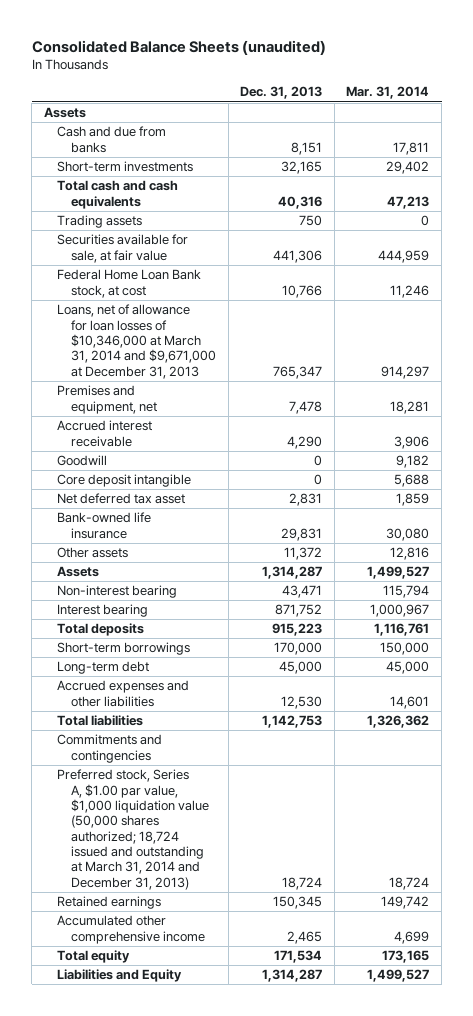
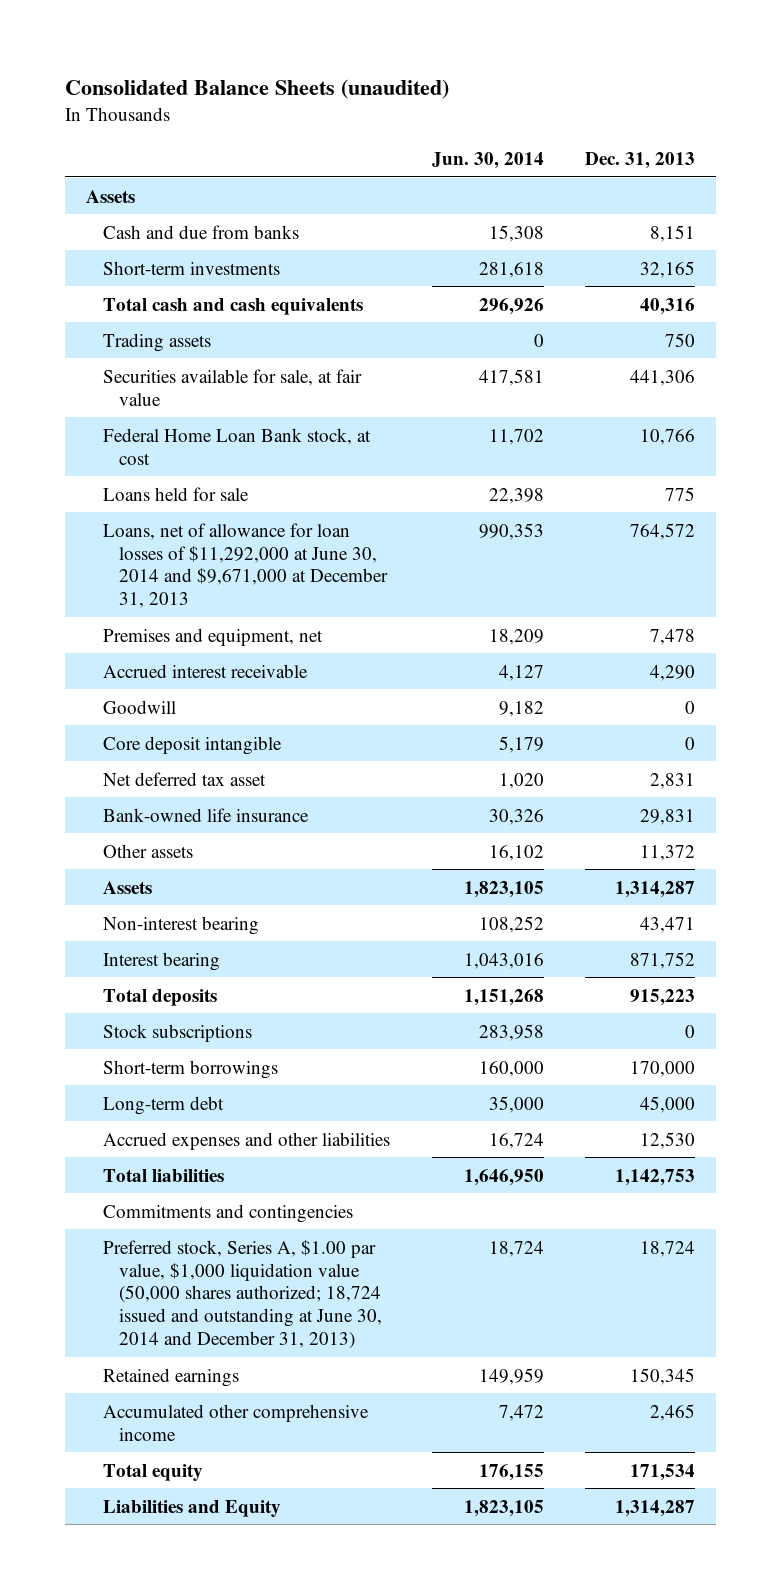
[346,86,430,100] Mar. 31, 2014 -> none
none -> [431,151,544,169] Jun. 30, 2014
none -> [102,486,249,501] Loans held for sale
[57,304,217,379] Loans, net of allowance for loan losses of $10,346,000 at March 31, 2014 and $9,671,000 at December 31, 2013 -> [102,522,389,609] Loans, net of allowance for loan losses of $11,292,000 at June 30, 2014 and $9,671,000 at December 31, 2013
[273,365,323,379] 765,347 -> [630,522,696,540] 764,572
none -> [102,1023,252,1042] Stock subscriptions
[57,769,210,890] Preferred stock, Series A, $1.00 par value, $1,000 liquidation value (50,000 shares authorized; 18,724 issued and outstanding at March 31, 2014 and December 31, 2013) -> [102,1239,383,1350] Preferred stock, Series A, $1.00 par value, $1,000 liquidation value (50,000 shares authorized; 18,724 issued and outstanding at June 30, 2014 and December 31, 2013)

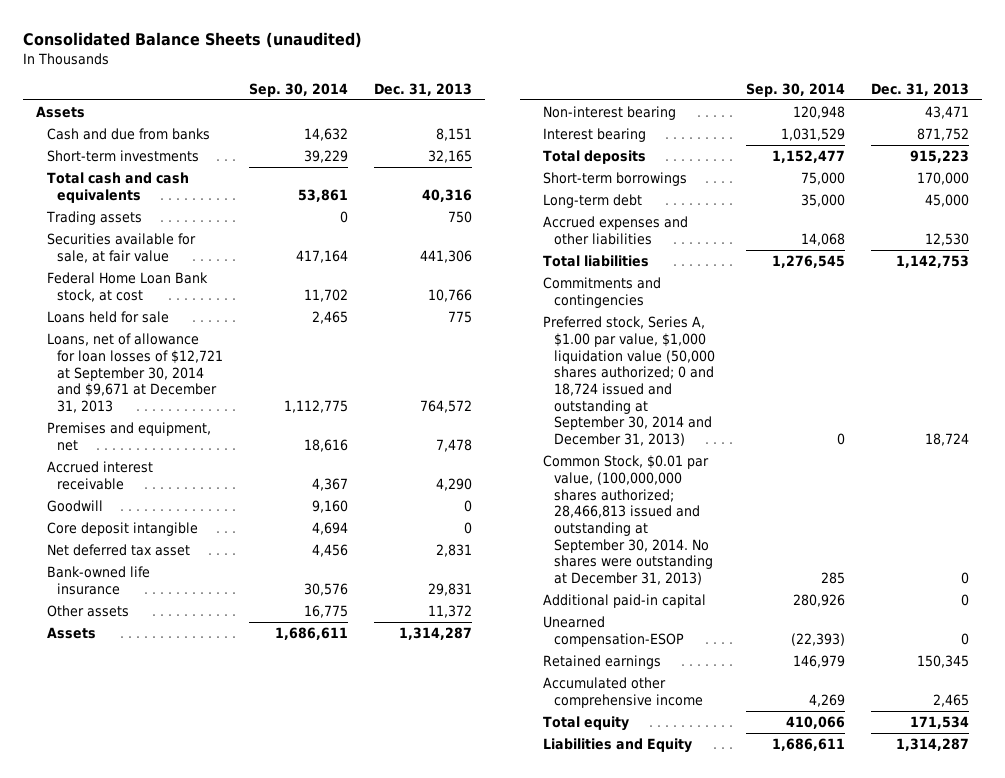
[431,151,544,169] Jun. 30, 2014 -> none
none -> [249,82,349,97] Sep. 30, 2014
[102,522,389,609] Loans, net of allowance for loan losses of $11,292,000 at June 30, 2014 and $9,671,000 at December 31, 2013 -> [46,333,224,413] Loans, net of allowance for loan losses of $12,721 at September 30, 2014 and $9,671 at December 31, 2013
[102,1023,252,1042] Stock subscriptions -> none
[102,1239,383,1350] Preferred stock, Series A, $1.00 par value, $1,000 liquidation value (50,000 shares authorized; 18,724 issued and outstanding at June 30, 2014 and December 31, 2013) -> [543,316,715,446] Preferred stock, Series A, $1.00 par value, $1,000 liquidation value (50,000 shares authorized; 0 and 18,724 issued and outstanding at September 30, 2014 and December 31, 2013)
none -> [543,455,713,585] Common Stock, $0.01 par value, (100,000,000 shares authorized; 28,466,813 issued and outstanding at September 30, 2014. No shares were outstanding at December 31, 2013)
none -> [543,594,707,609] Additional paid-in capital
none -> [543,616,684,647] Unearned compensation-ESOP

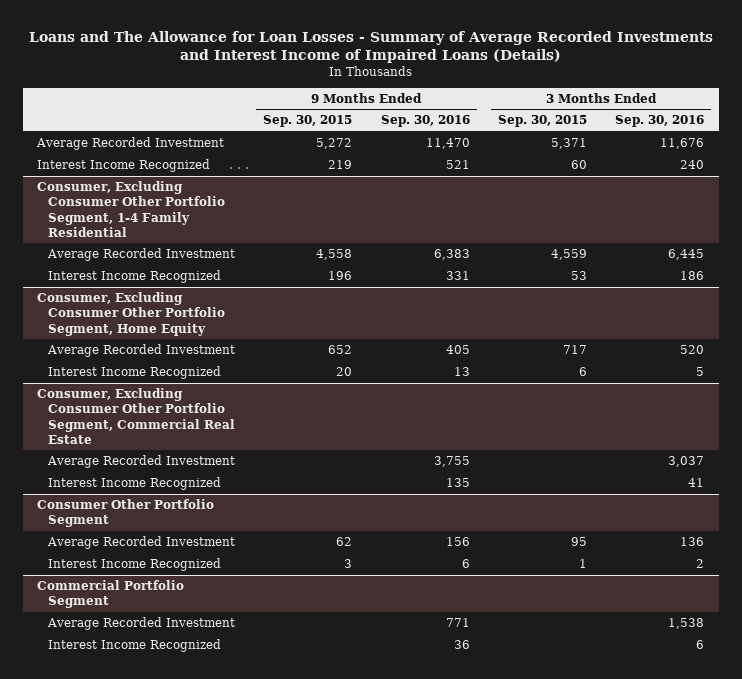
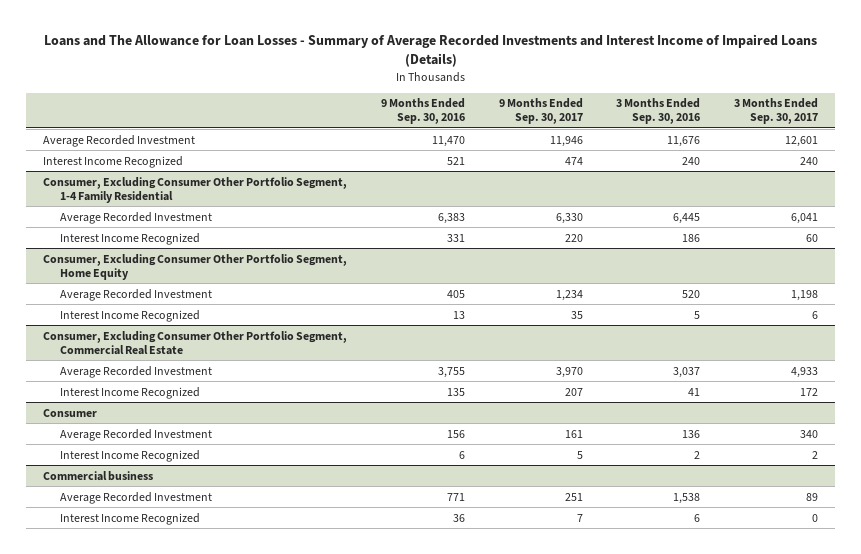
[263,115,353,128] Sep. 30, 2015 -> none
[497,115,587,128] Sep. 30, 2015 -> none
none -> [498,98,583,125] 9 Months Ended Sep. 30, 2017
none -> [734,98,819,125] 3 Months Ended Sep. 30, 2017
[37,499,215,528] Consumer Other Portfolio Segment -> [43,408,98,417] Consumer
[37,580,185,609] Commercial Portfolio Segment -> [43,470,154,481] Commercial business

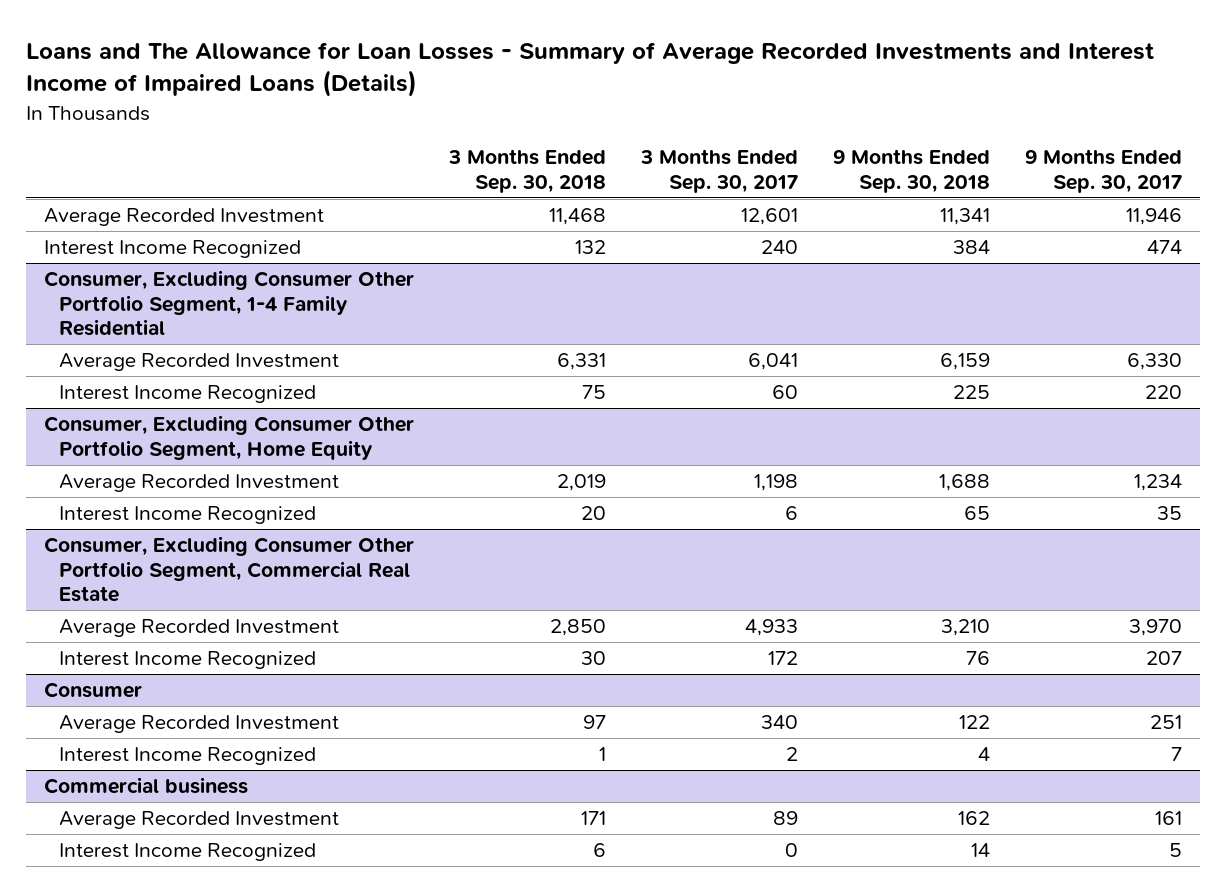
[380,98,465,125] 9 Months Ended Sep. 30, 2016 -> none
[616,98,701,125] 3 Months Ended Sep. 30, 2016 -> none
none -> [447,149,606,193] 3 Months Ended Sep. 30, 2018
none -> [833,149,991,193] 9 Months Ended Sep. 30, 2018
[564,429,583,438] 161 -> [1150,715,1183,730] 251
[576,450,583,459] 5 -> [1171,747,1183,762] 7
[564,492,583,501] 251 -> [1155,811,1183,826] 161
[576,513,583,522] 7 -> [1169,843,1183,858] 5

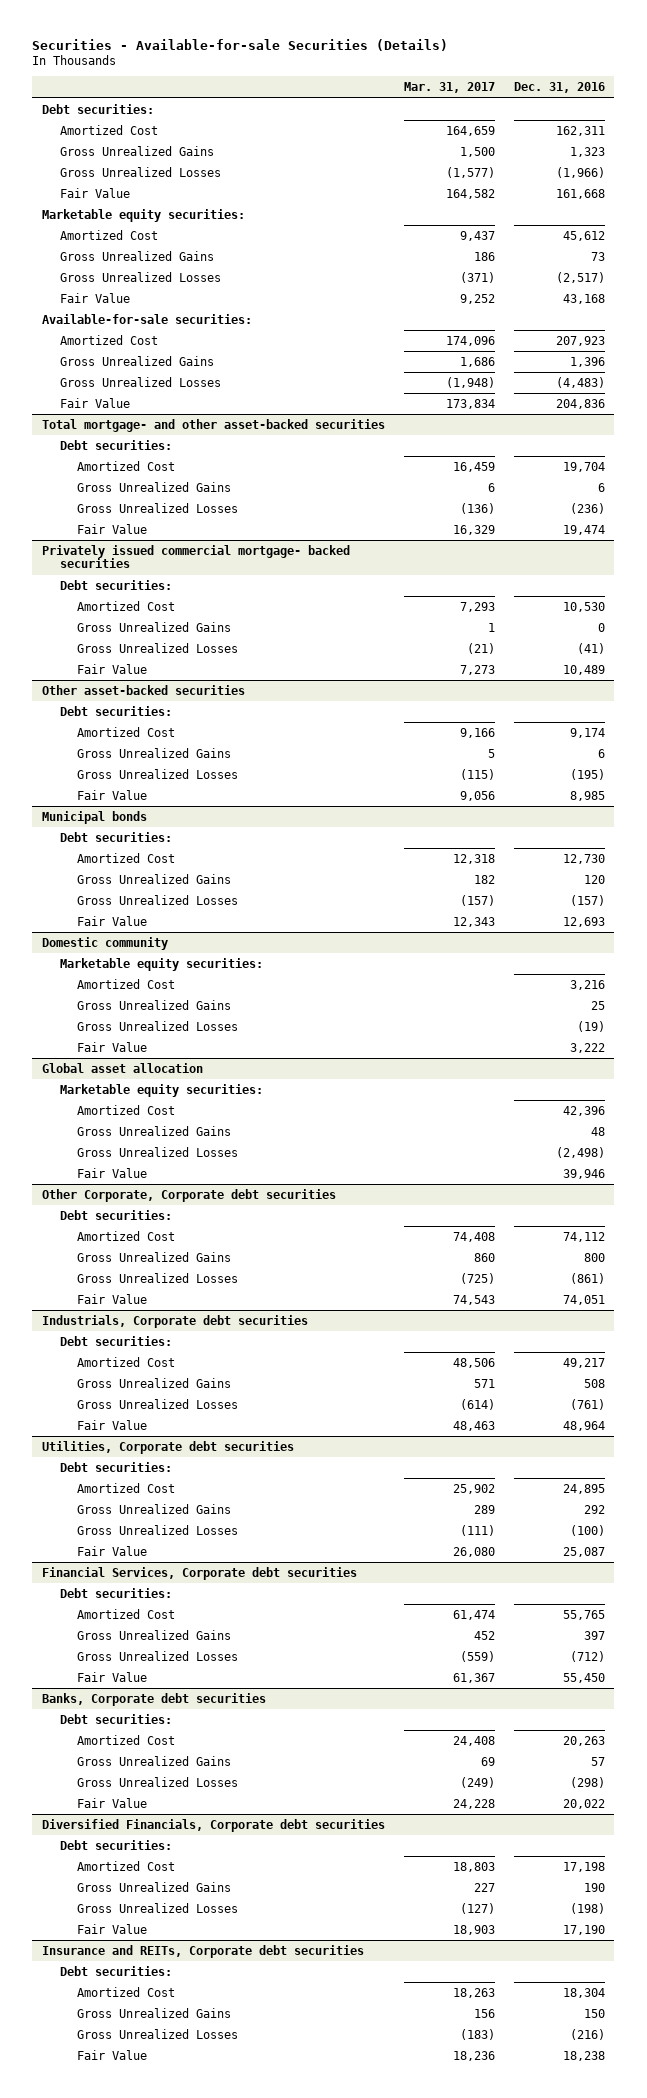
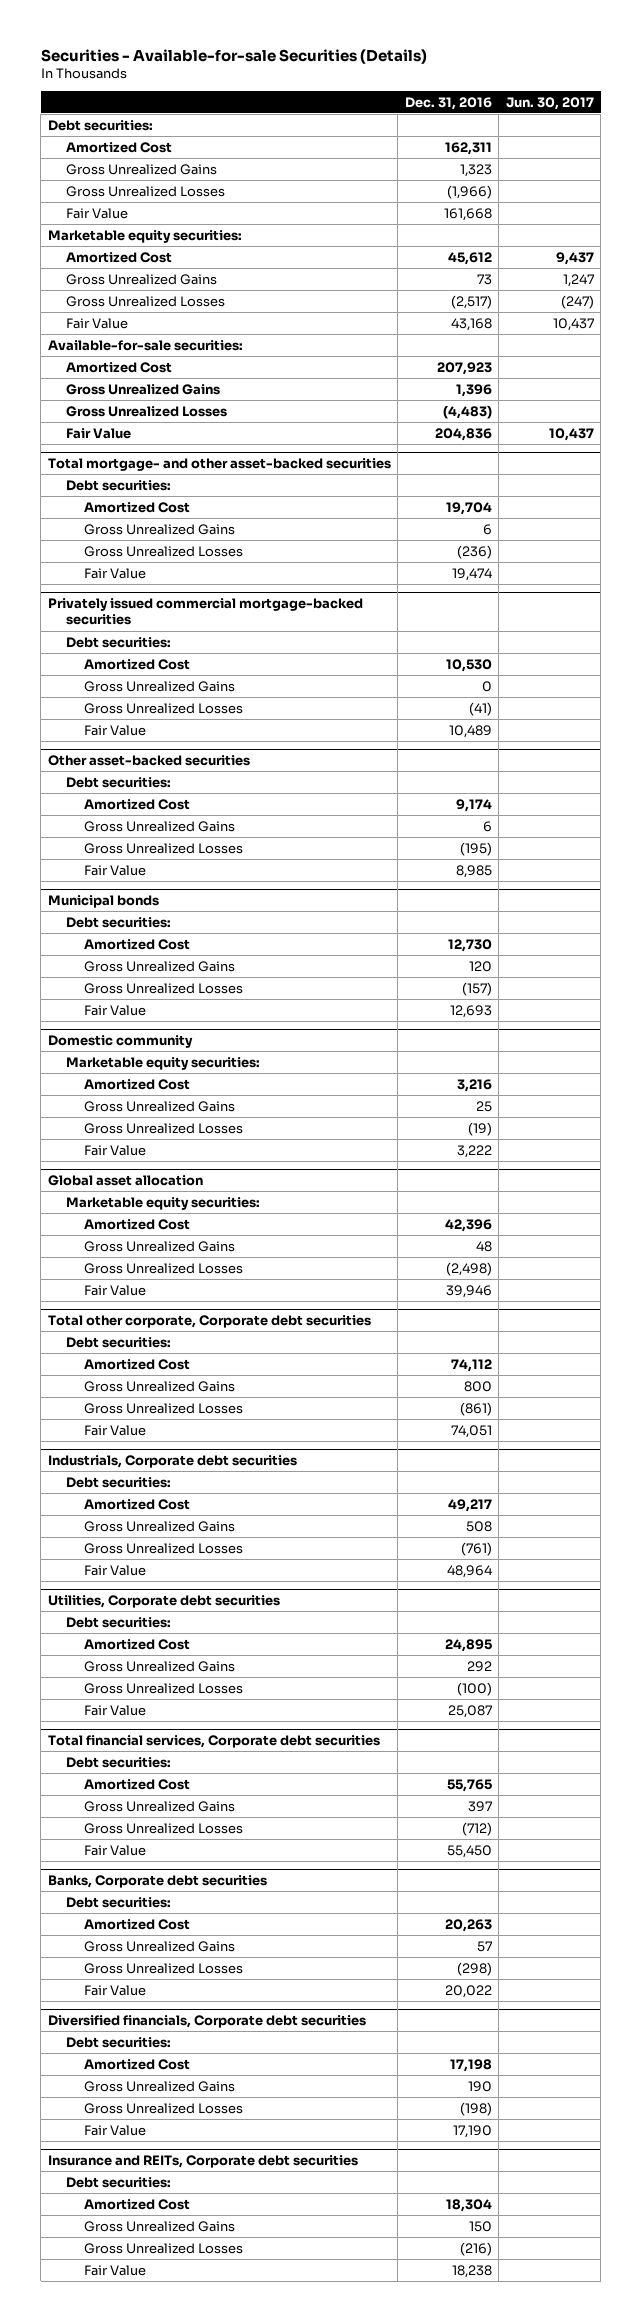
[403,82,495,94] Mar. 31, 2017 -> none
none -> [505,96,594,110] Jun. 30, 2017
[41,544,350,569] Privately issued commercial mortgage- backed securities -> [47,597,363,626] Privately issued commercial mortgage-backed securities
[41,1188,336,1202] Other Corporate, Corporate debt securities -> [47,1314,371,1328] Total other corporate, Corporate debt securities
[41,1566,357,1580] Financial Services, Corporate debt securities -> [47,1734,380,1748] Total financial services, Corporate debt securities
[41,1818,385,1832] Diversified Financials, Corporate debt securities -> [47,2014,366,2028] Diversified financials, Corporate debt securities

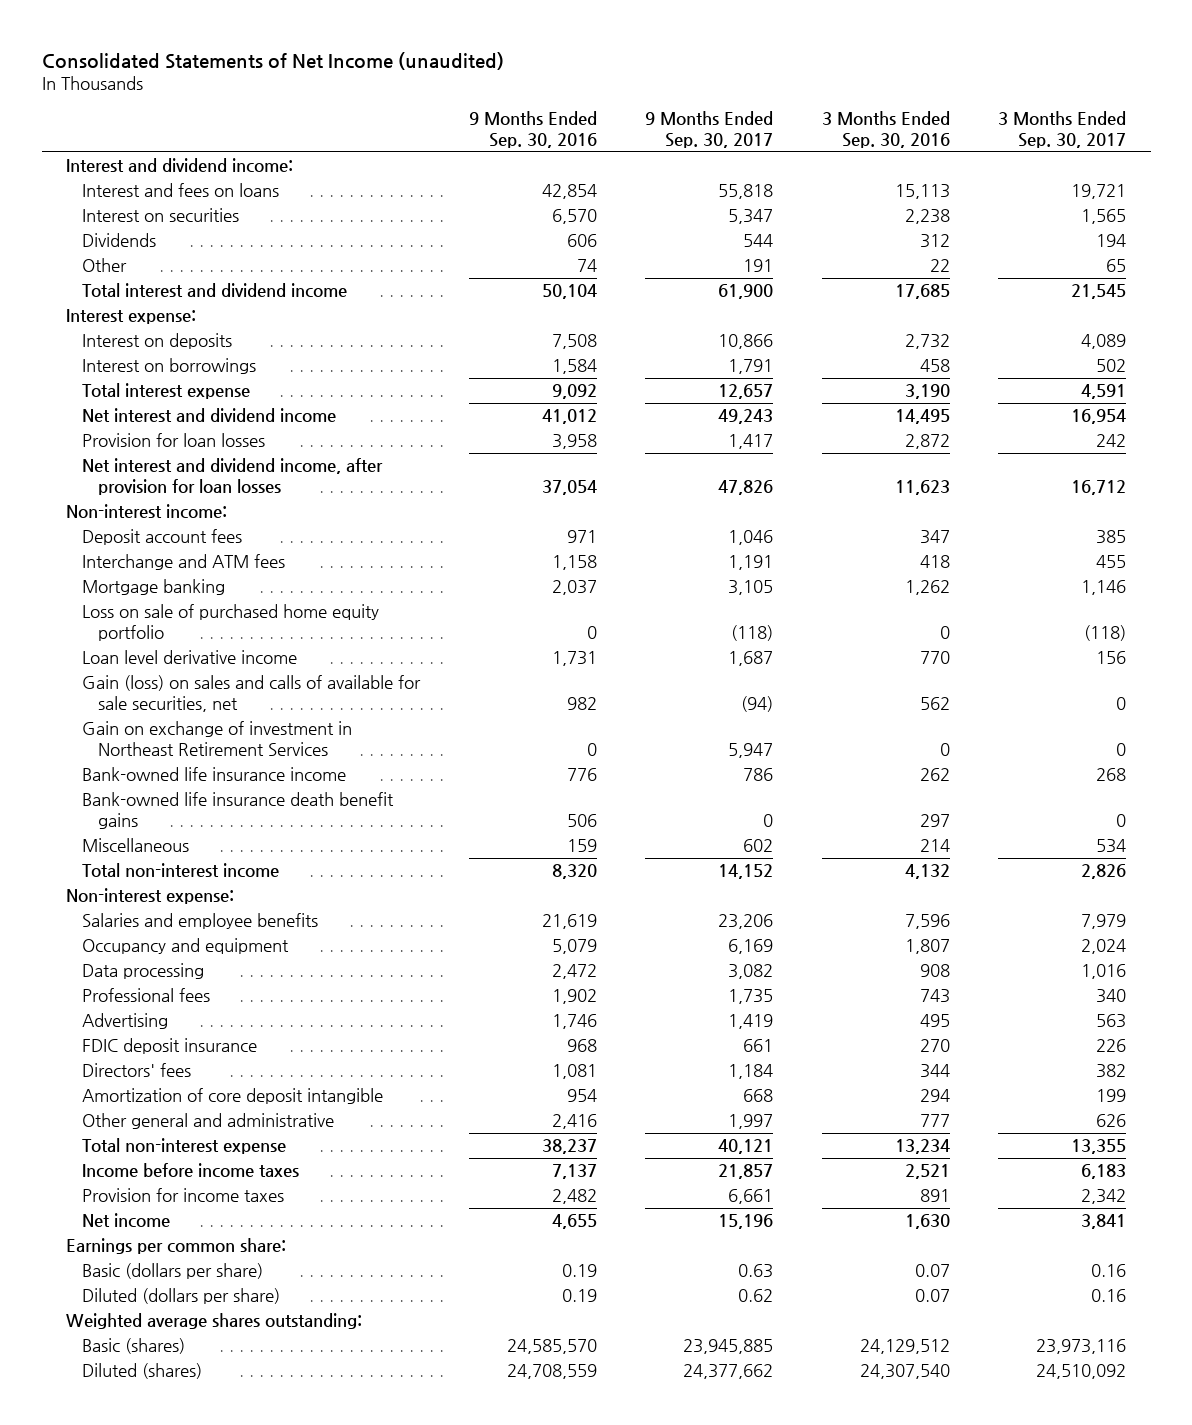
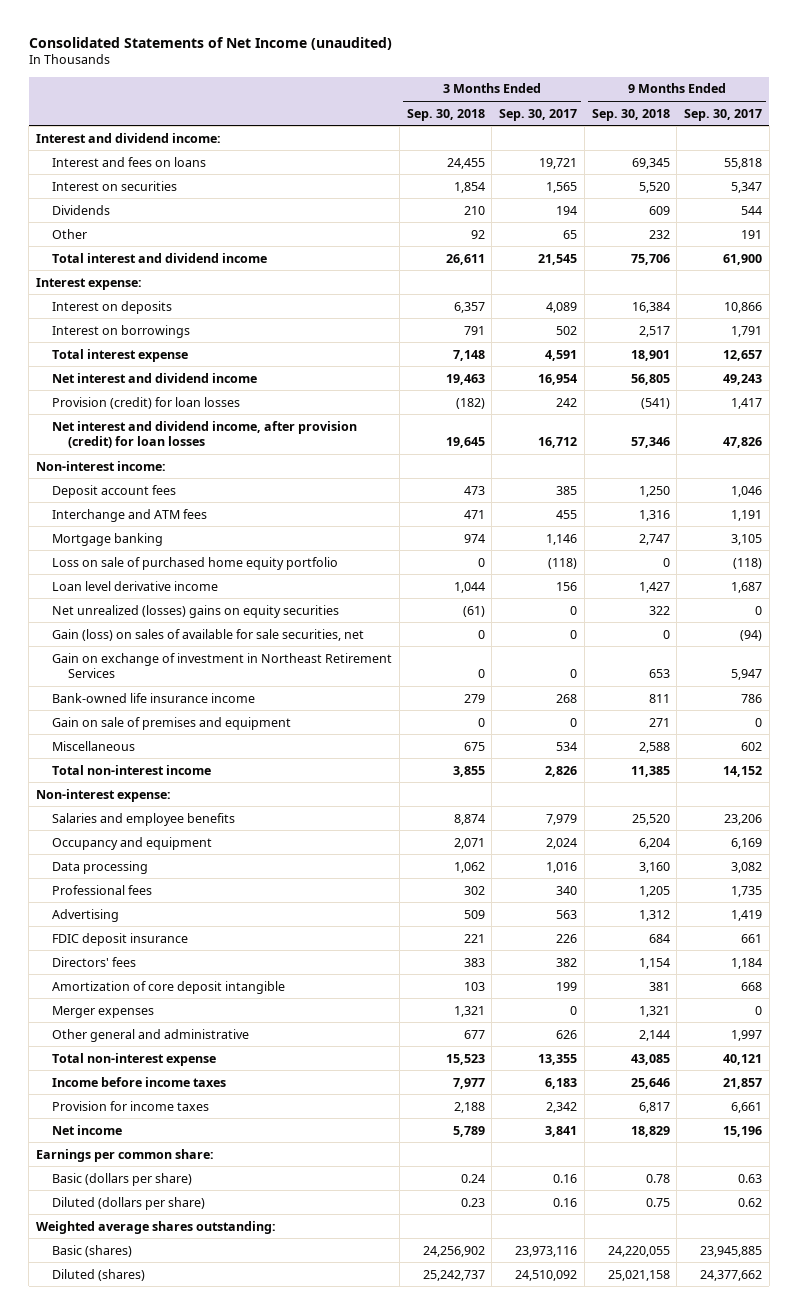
[468,110,597,148] 9 Months Ended Sep. 30, 2016 -> none
[821,110,950,148] 3 Months Ended Sep. 30, 2016 -> none
none -> [406,108,485,121] Sep. 30, 2018
none -> [591,108,670,121] Sep. 30, 2018
[82,433,266,448] Provision for loan losses -> [52,396,241,409] Provision (credit) for loan losses
[82,458,384,496] Net interest and dividend income, after provision for loan losses -> [52,420,358,449] Net interest and dividend income, after provision (credit) for loan losses
none -> [52,604,340,618] Net unrealized (losses) gains on equity securities
[82,675,422,713] Gain (loss) on sales and calls of available for sale securities, net -> [52,628,365,641] Gain (loss) on sales of available for sale securities, net
[82,792,395,830] Bank-owned life insurance death benefit gains -> [52,716,292,730] Gain on sale of premises and equipment
none -> [52,1005,155,1018] Merger expenses

